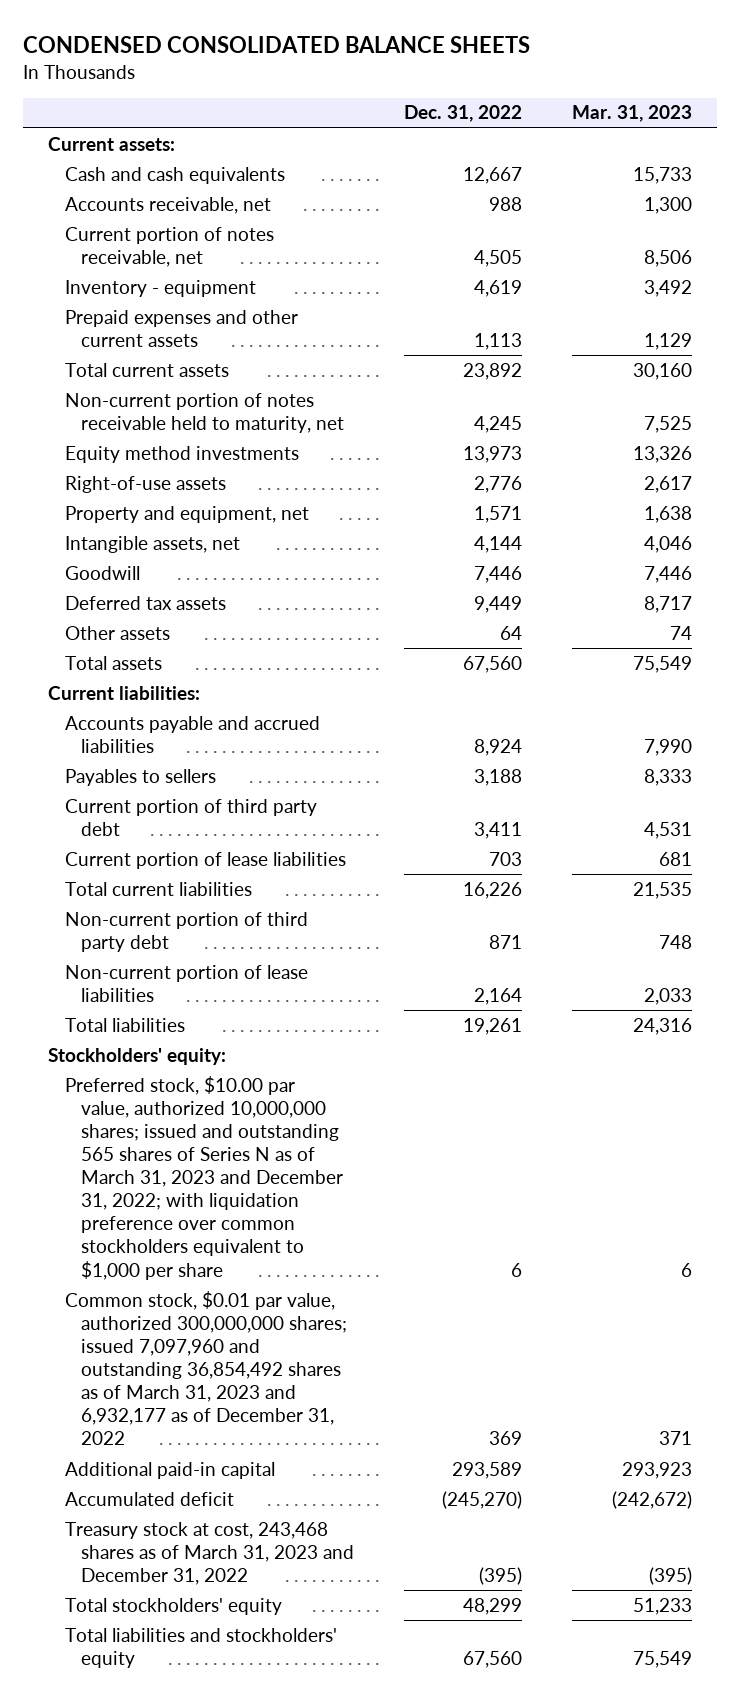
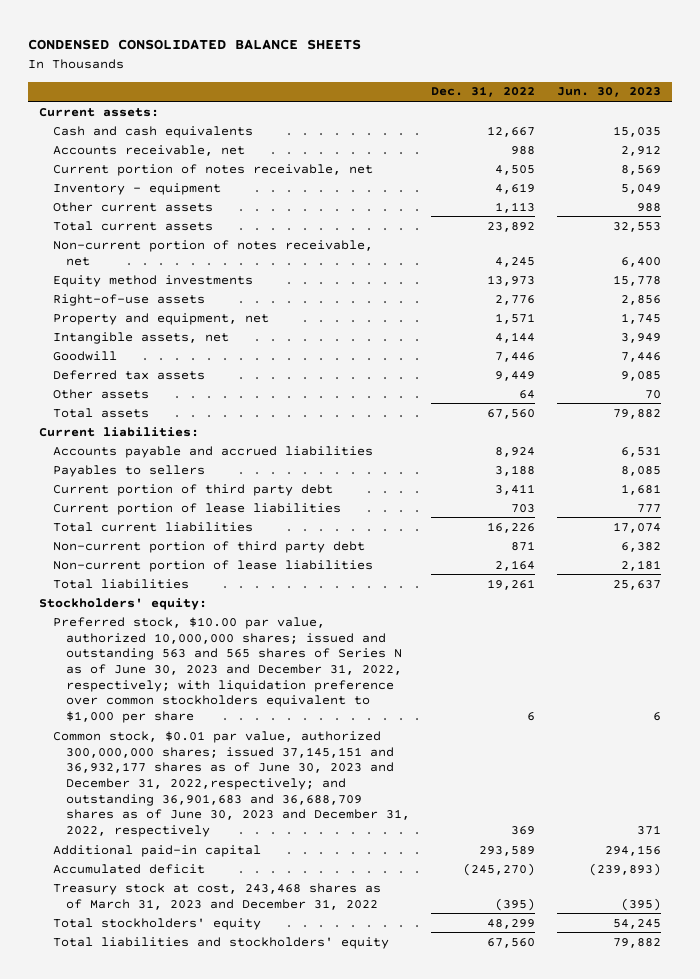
[571,105,692,123] Mar. 31, 2023 -> none
none -> [556,87,661,98] Jun. 30, 2023
[64,309,298,347] Prepaid expenses and other current assets -> [52,201,213,212] Other current assets
[64,392,345,433] Non-current portion of notes receivable held to maturity, net -> [52,239,373,266] Non-current portion of notes receivable, net
[64,1075,344,1280] Preferred stock, $10.00 par value, authorized 10,000,000 shares; issued and outstanding 565 shares of Series N as of March 31, 2023 and December 31, 2022; with liquidation preference over common stockholders equivalent to $1,000 per share -> [52,616,403,724] Preferred stock, $10.00 par value, authorized 10,000,000 shares; issued and outstanding 563 and 565 shares of Series N as of June 30, 2023 and December 31, 2022, respectively; with liquidation preference over common stockholders equivalent to $1,000 per share
[64,1290,348,1446] Common stock, $0.01 par value, authorized 300,000,000 shares; issued 7,097,960 and outstanding 36,854,492 shares as of March 31, 2023 and 6,932,177 as of December 31, 2022 -> [52,730,411,838] Common stock, $0.01 par value, authorized 300,000,000 shares; issued 37,145,151 and 36,932,177 shares as of June 30, 2023 and December 31, 2022,respectively; and outstanding 36,901,683 and 36,688,709 shares as of June 30, 2023 and December 31, 2022, respectively

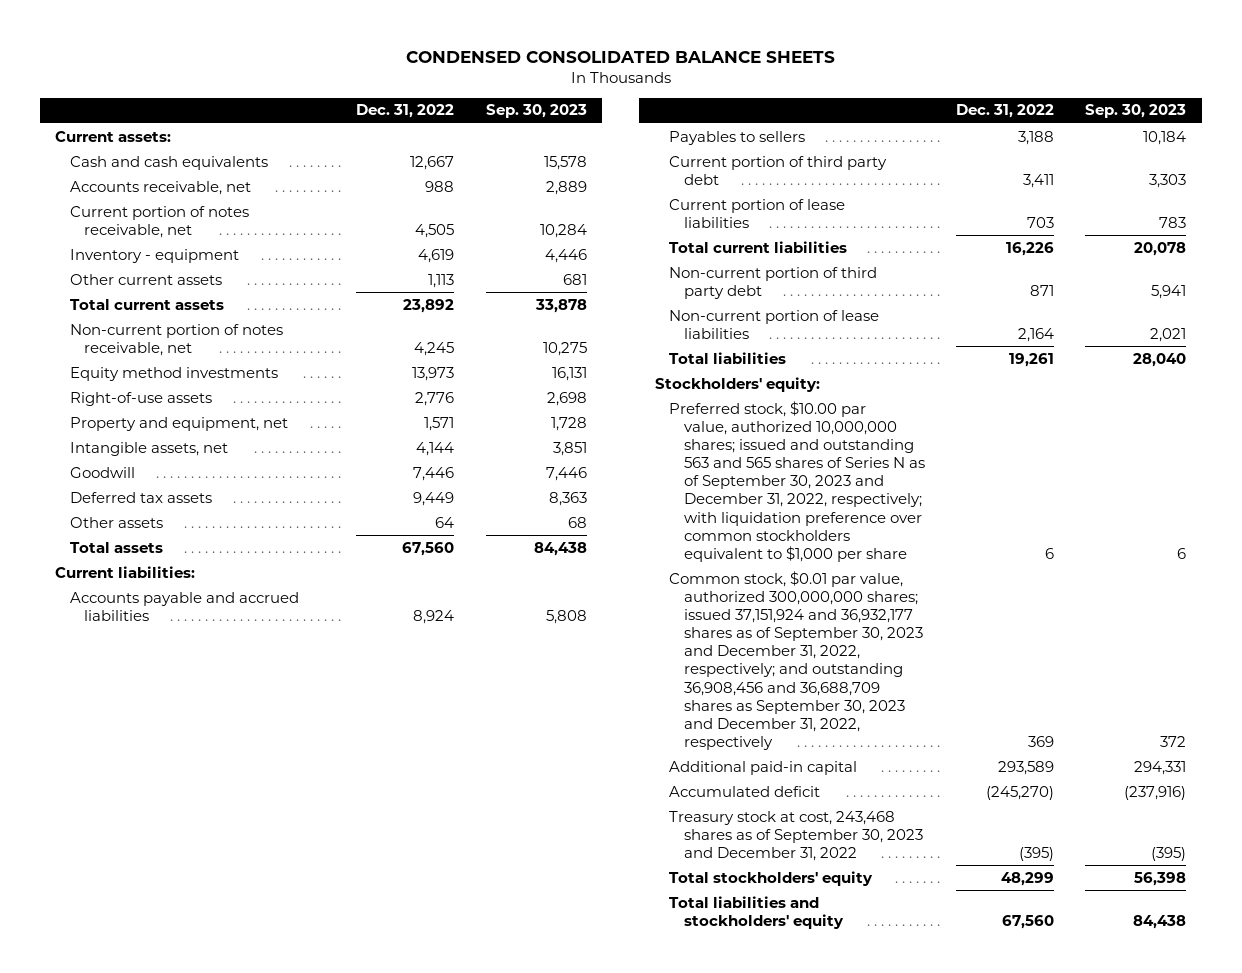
[556,87,661,98] Jun. 30, 2023 -> none
none -> [485,104,587,119] Sep. 30, 2023
[52,616,403,724] Preferred stock, $10.00 par value, authorized 10,000,000 shares; issued and outstanding 563 and 565 shares of Series N as of June 30, 2023 and December 31, 2022, respectively; with liquidation preference over common stockholders equivalent to $1,000 per share -> [669,400,925,562] Preferred stock, $10.00 par value, authorized 10,000,000 shares; issued and outstanding 563 and 565 shares of Series N as of September 30, 2023 and December 31, 2022, respectively; with liquidation preference over common stockholders equivalent to $1,000 per share
[52,730,411,838] Common stock, $0.01 par value, authorized 300,000,000 shares; issued 37,145,151 and 36,932,177 shares as of June 30, 2023 and December 31, 2022,respectively; and outstanding 36,901,683 and 36,688,709 shares as of June 30, 2023 and December 31, 2022, respectively -> [669,570,923,750] Common stock, $0.01 par value, authorized 300,000,000 shares; issued 37,151,924 and 36,932,177 shares as of September 30, 2023 and December 31, 2022, respectively; and outstanding 36,908,456 and 36,688,709 shares as September 30, 2023 and December 31, 2022, respectively
[52,882,381,910] Treasury stock at cost, 243,468 shares as of March 31, 2023 and December 31, 2022 -> [669,810,923,861] Treasury stock at cost, 243,468 shares as of September 30, 2023 and December 31, 2022

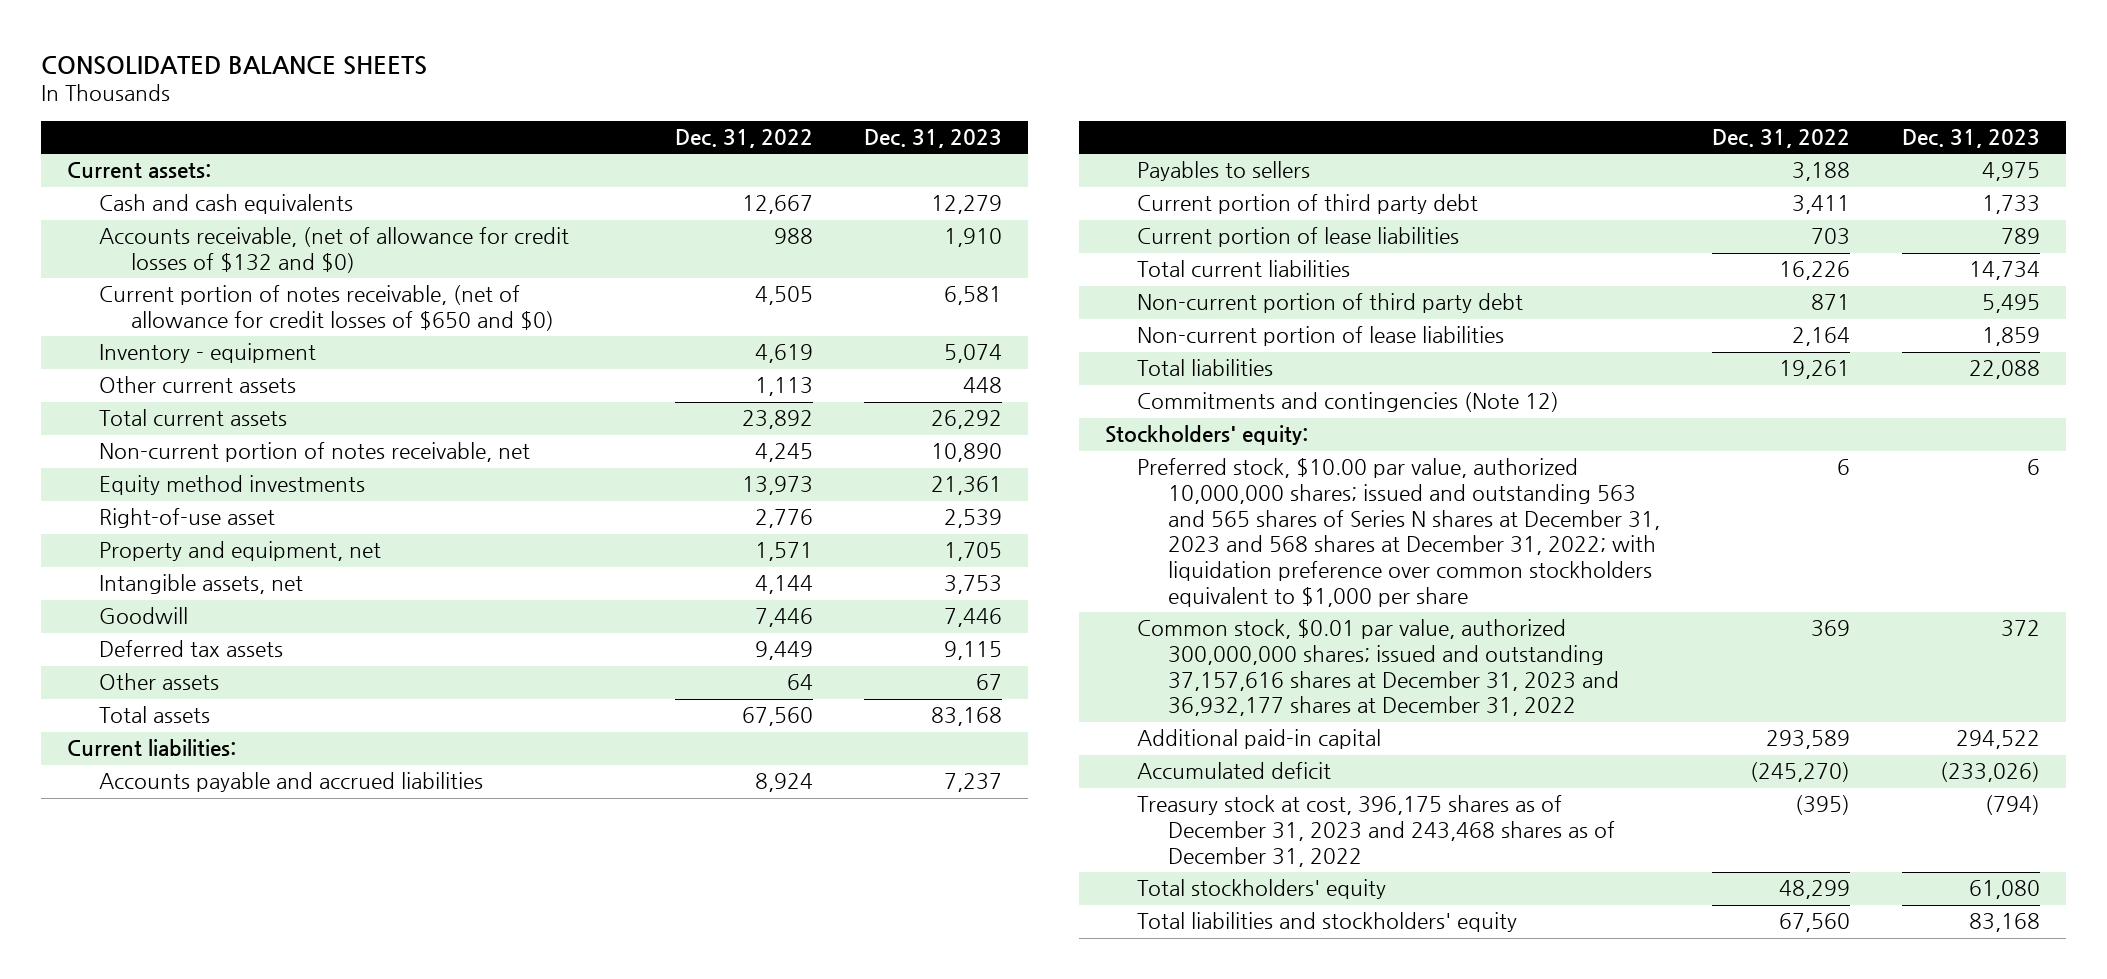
[405,50,835,63] CONDENSED CONSOLIDATED BALANCE SHEETS -> [41,55,428,75] CONSOLIDATED BALANCE SHEETS
[485,104,587,119] Sep. 30, 2023 -> none
none -> [864,128,1003,148] Dec. 31, 2023
[69,180,251,195] Accounts receivable, net -> [99,227,570,274] Accounts receivable, (net of allowance for credit losses of $132 and $0)
[69,205,249,238] Current portion of notes receivable, net -> [99,285,554,332] Current portion of notes receivable, (net of allowance for credit losses of $650 and $0)
[69,391,212,406] Right-of-use assets -> [99,508,276,529] Right-of-use asset
none -> [1136,392,1559,413] Commitments and contingencies (Note 12)
[669,400,925,562] Preferred stock, $10.00 par value, authorized 10,000,000 shares; issued and outstanding 563 and 565 shares of Series N as of September 30, 2023 and December 31, 2022, respectively; with liquidation preference over common stockholders equivalent to $1,000 per share -> [1136,458,1661,607] Preferred stock, $10.00 par value, authorized 10,000,000 shares; issued and outstanding 563 and 565 shares of Series N shares at December 31, 2023 and 568 shares at December 31, 2022; with liquidation preference over common stockholders equivalent to $1,000 per share
[669,570,923,750] Common stock, $0.01 par value, authorized 300,000,000 shares; issued 37,151,924 and 36,932,177 shares as of September 30, 2023 and December 31, 2022, respectively; and outstanding 36,908,456 and 36,688,709 shares as September 30, 2023 and December 31, 2022, respectively -> [1136,619,1620,717] Common stock, $0.01 par value, authorized 300,000,000 shares; issued and outstanding 37,157,616 shares at December 31, 2023 and 36,932,177 shares at December 31, 2022
[669,810,923,861] Treasury stock at cost, 243,468 shares as of September 30, 2023 and December 31, 2022 -> [1136,795,1616,867] Treasury stock at cost, 396,175 shares as of December 31, 2023 and 243,468 shares as of December 31, 2022

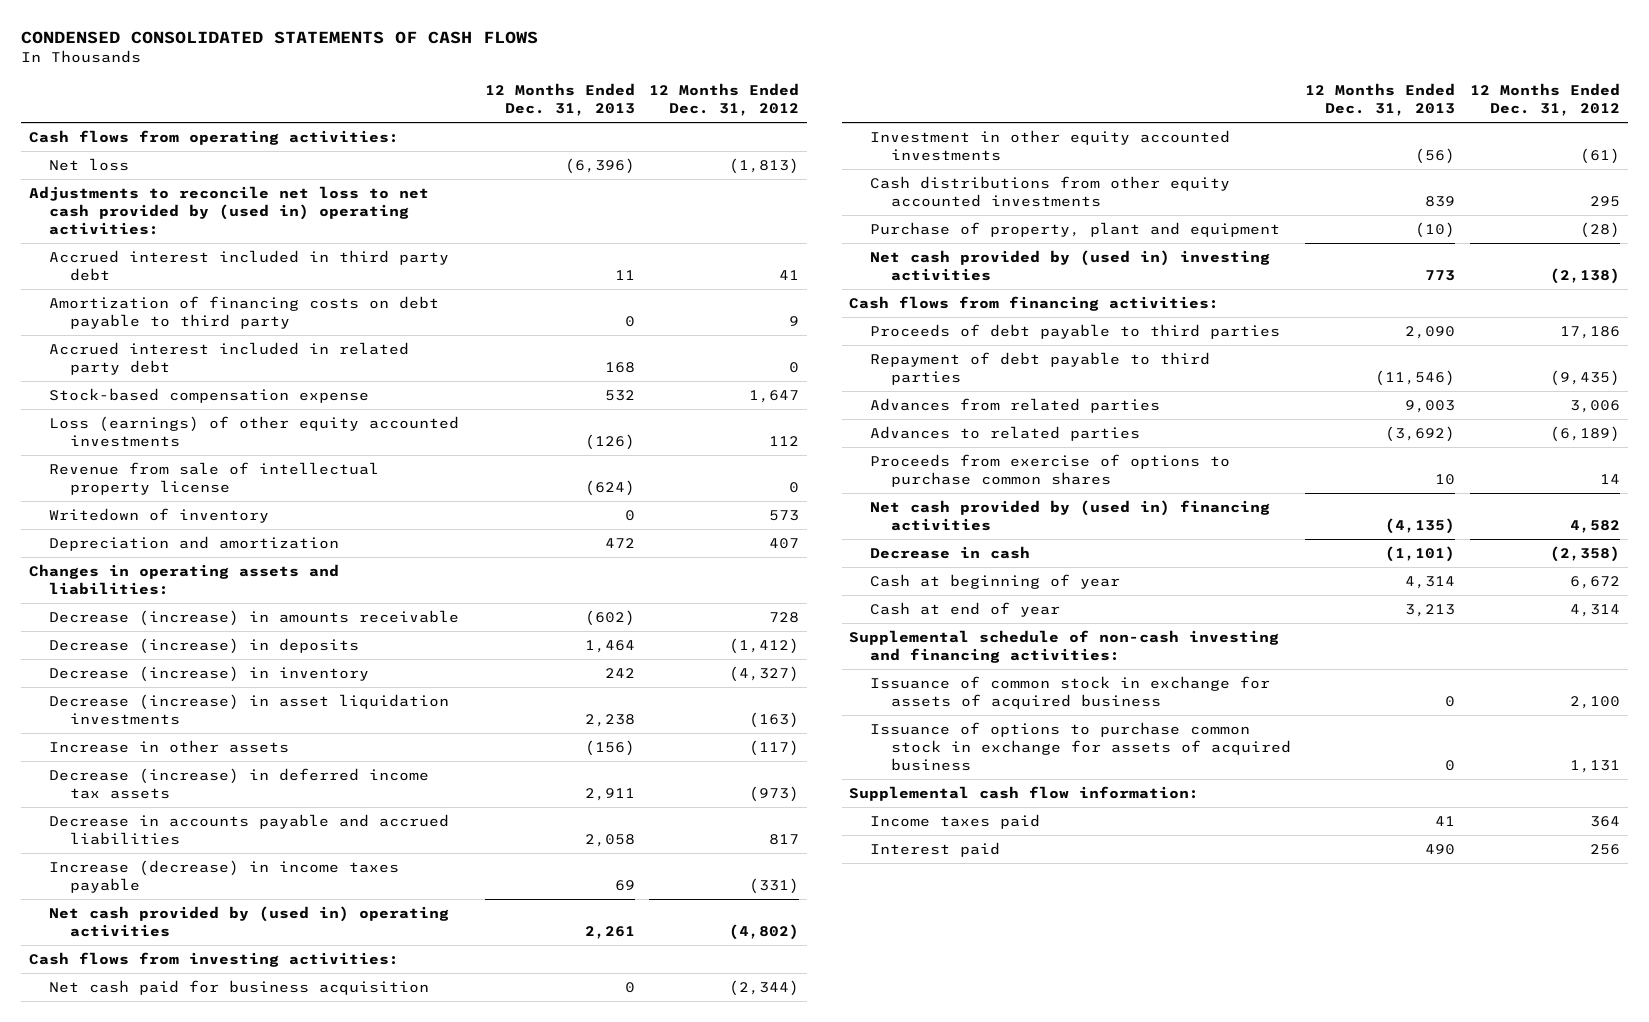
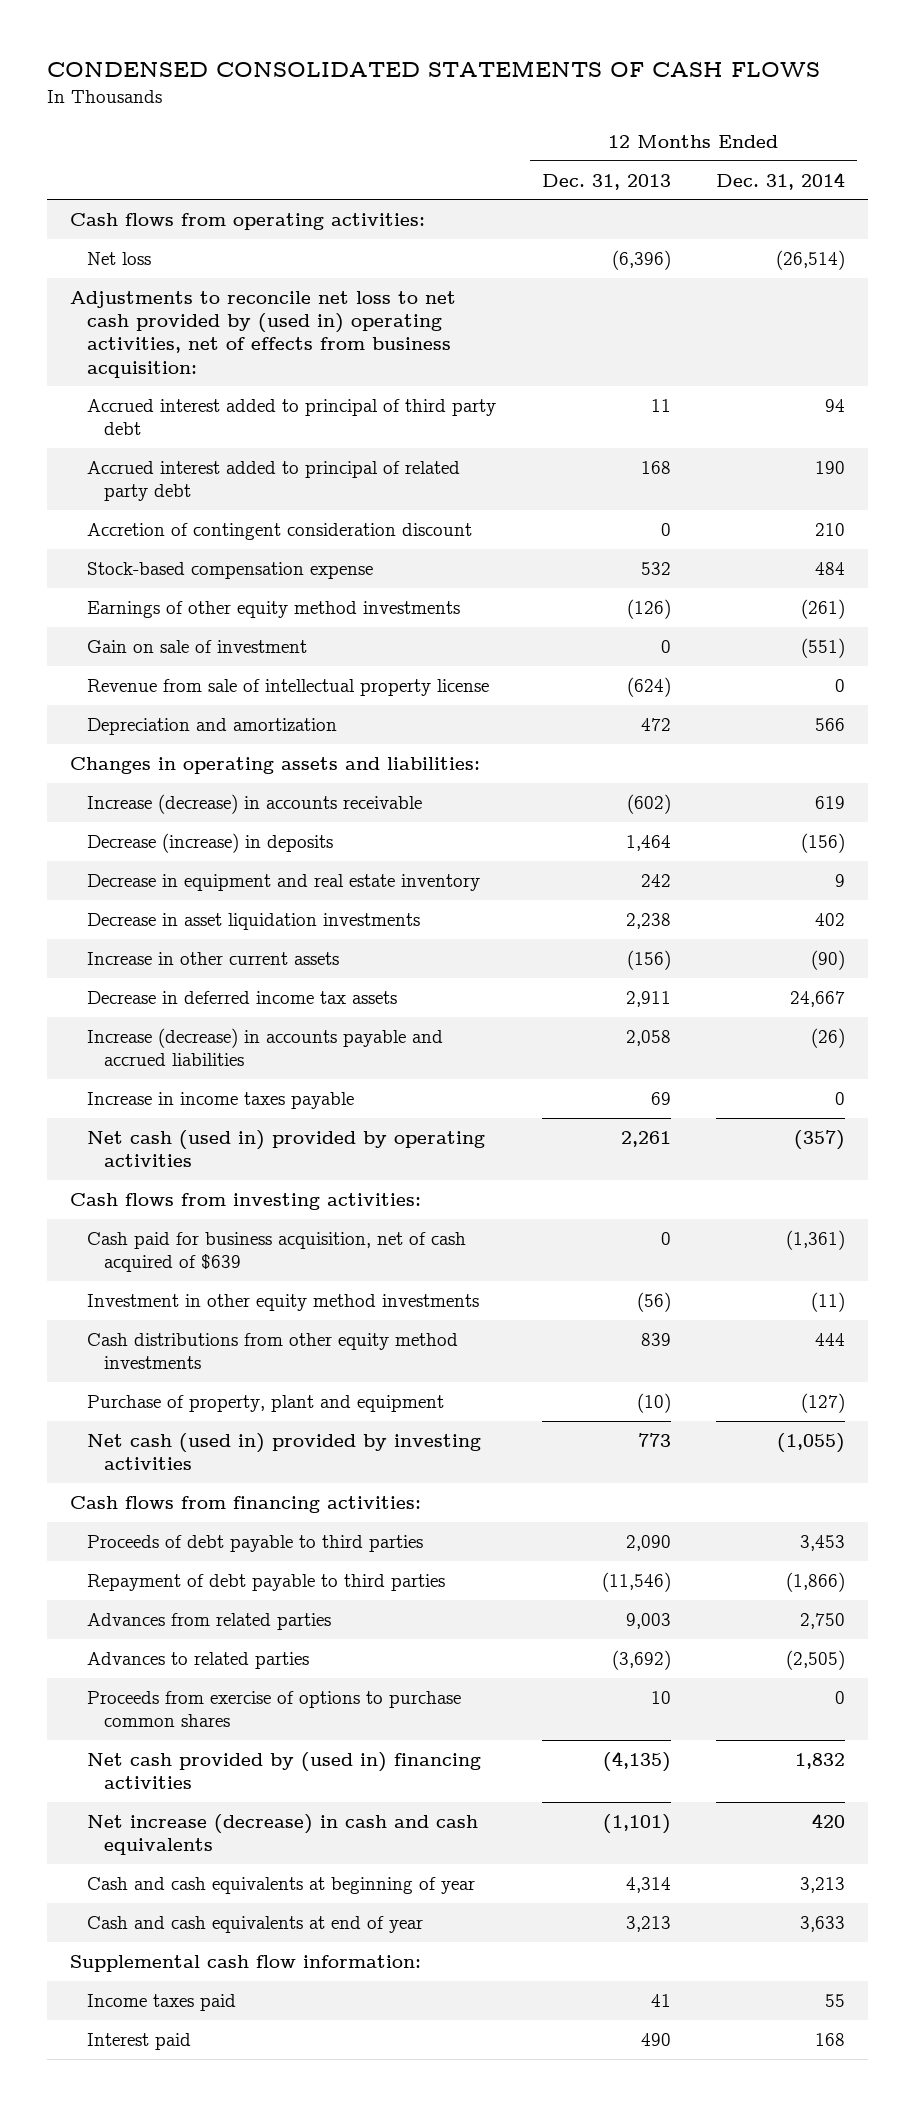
[649,83,800,117] 12 Months Ended Dec. 31, 2012 -> none
none -> [716,171,846,190] Dec. 31, 2014
[49,295,440,329] Amortization of financing costs on debt payable to third party -> none
[28,185,429,235] Adjustments to reconcile net loss to net cash provided by (used in) operating activities: -> [69,290,456,378] Adjustments to reconcile net loss to net cash provided by (used in) operating activities, net of effects from business acquisition:
[49,249,450,281] Accrued interest included in third party debt -> [86,398,496,436] Accrued interest added to principal of third party debt
[49,341,410,375] Accrued interest included in related party debt -> [86,460,460,502] Accrued interest added to principal of related party debt
none -> [86,522,472,540] Accretion of contingent consideration discount
[49,415,460,447] Loss (earnings) of other equity accounted investments -> [86,600,460,618] Earnings of other equity method investments
none -> [86,639,307,653] Gain on sale of investment
[49,507,270,523] Writedown of inventory -> none
[49,609,460,626] Decrease (increase) in amounts receivable -> [86,793,422,814] Increase (decrease) in accounts receivable
[49,665,370,682] Decrease (increase) in inventory -> [86,873,480,891] Decrease in equipment and real estate inventory
[49,693,450,725] Decrease (increase) in asset liquidation investments -> [86,912,420,930] Decrease in asset liquidation investments
[49,739,290,753] Increase in other assets -> [86,951,339,965] Increase in other current assets
[49,767,430,799] Decrease (increase) in deferred income tax assets -> [86,990,397,1004] Decrease in deferred income tax assets
[49,813,450,845] Decrease in accounts payable and accrued liabilities -> [86,1027,443,1067] Increase (decrease) in accounts payable and accrued liabilities
[49,859,400,893] Increase (decrease) in income taxes payable -> [86,1091,354,1109] Increase in income taxes payable
[49,905,450,937] Net cash provided by (used in) operating activities -> [86,1129,485,1168] Net cash (used in) provided by operating activities
[49,979,430,995] Net cash paid for business acquisition -> [86,1231,466,1273] Cash paid for business acquisition, net of cash acquired of $639
[870,129,1231,161] Investment in other equity accounted investments -> [86,1293,479,1311] Investment in other equity method investments
[870,175,1231,207] Cash distributions from other equity accounted investments -> [86,1332,458,1370] Cash distributions from other equity method investments
[870,249,1271,281] Net cash provided by (used in) investing activities -> [86,1432,481,1471] Net cash (used in) provided by investing activities
[849,629,1280,663] Supplemental schedule of non-cash investing and financing activities: -> none
[870,675,1271,709] Issuance of common stock in exchange for assets of acquired business -> none
[870,721,1291,771] Issuance of options to purchase common stock in exchange for assets of acquired business -> none
[870,545,1031,559] Decrease in cash -> [86,1813,478,1856] Net increase (decrease) in cash and cash equivalents
[870,573,1121,589] Cash at beginning of year -> [86,1876,475,1894] Cash and cash equivalents at beginning of year
[870,601,1061,617] Cash at end of year -> [86,1915,423,1933] Cash and cash equivalents at end of year

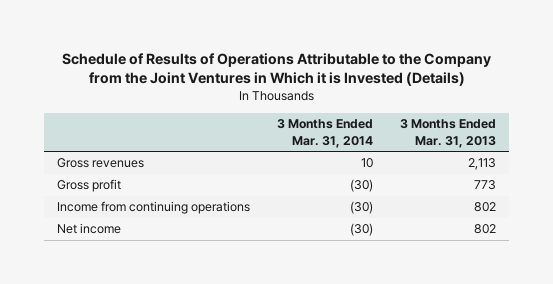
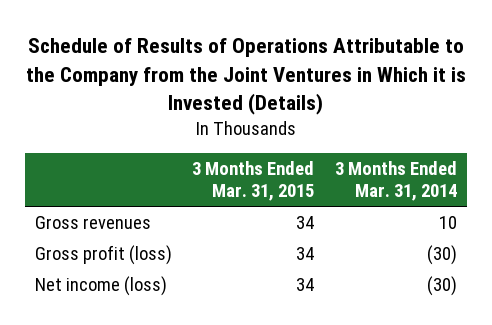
[399,119,496,148] 3 Months Ended Mar. 31, 2013 -> none
none -> [192,161,315,202] 3 Months Ended Mar. 31, 2015
[57,201,251,215] Income from continuing operations -> none
[57,179,122,193] Gross profit -> [35,245,173,266] Gross profit (loss)
[57,223,122,235] Net income -> [35,276,168,297] Net income (loss)

